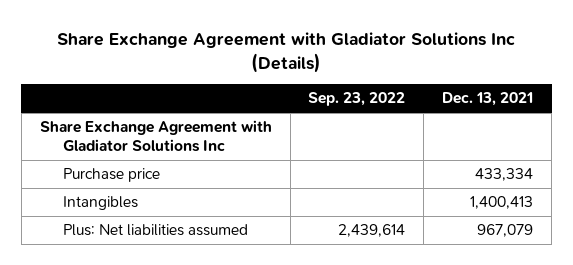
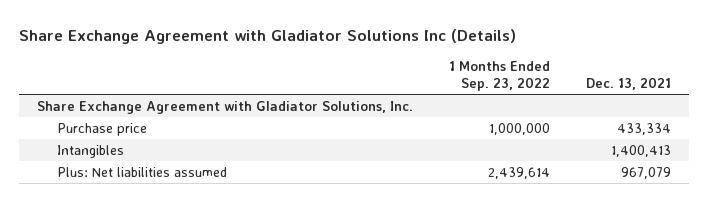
[308,92,406,107] Sep. 23, 2022 -> none
none -> [449,61,551,91] 1 Months Ended Sep. 23, 2022
[39,120,272,152] Share Exchange Agreement with Gladiator Solutions Inc -> [36,100,413,114] Share Exchange Agreement with Gladiator Solutions, Inc.

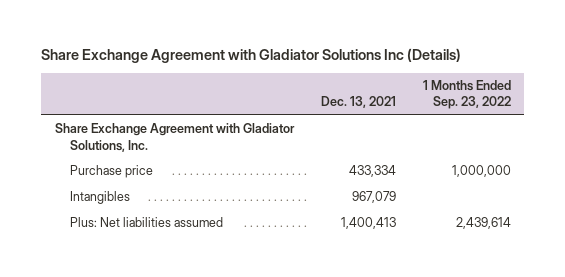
[611,144,672,157] 1,400,413 -> [351,191,396,204] 967,079
[621,166,672,179] 967,079 -> [340,217,396,230] 1,400,413

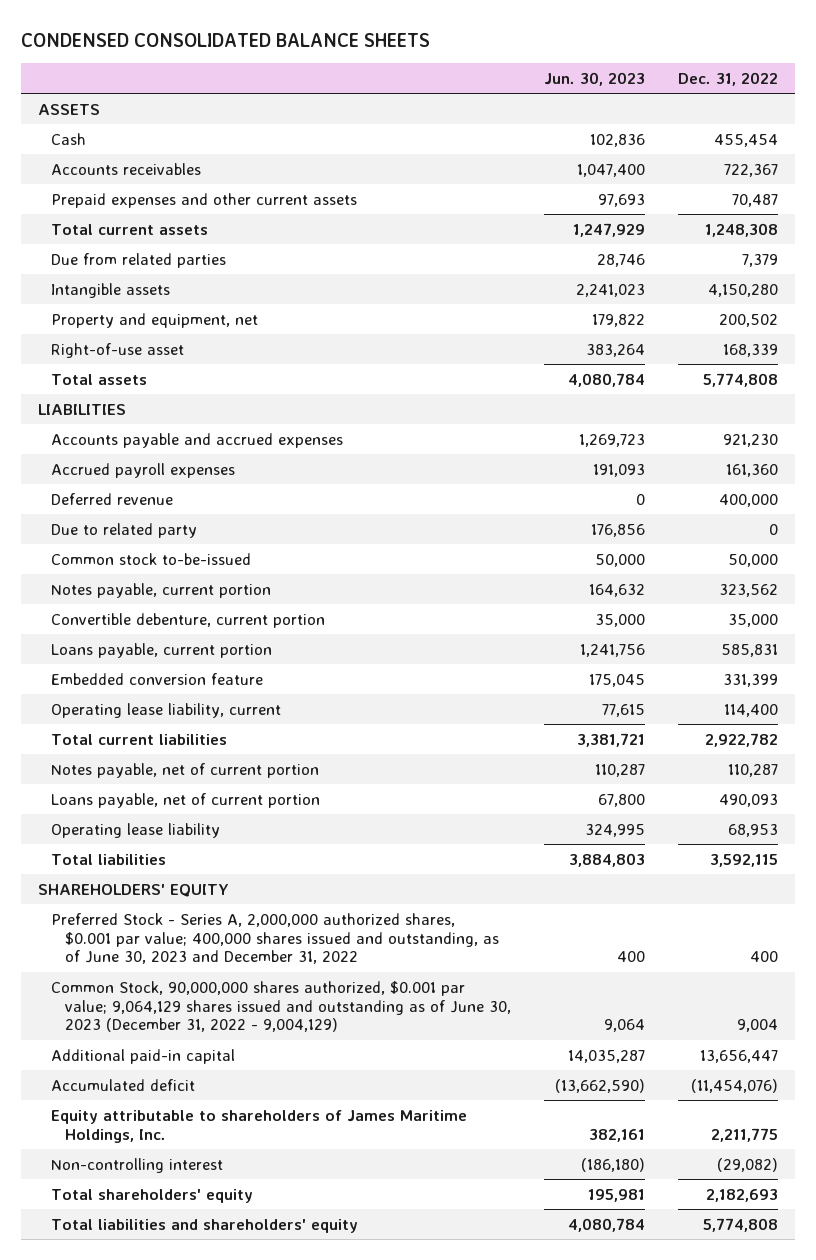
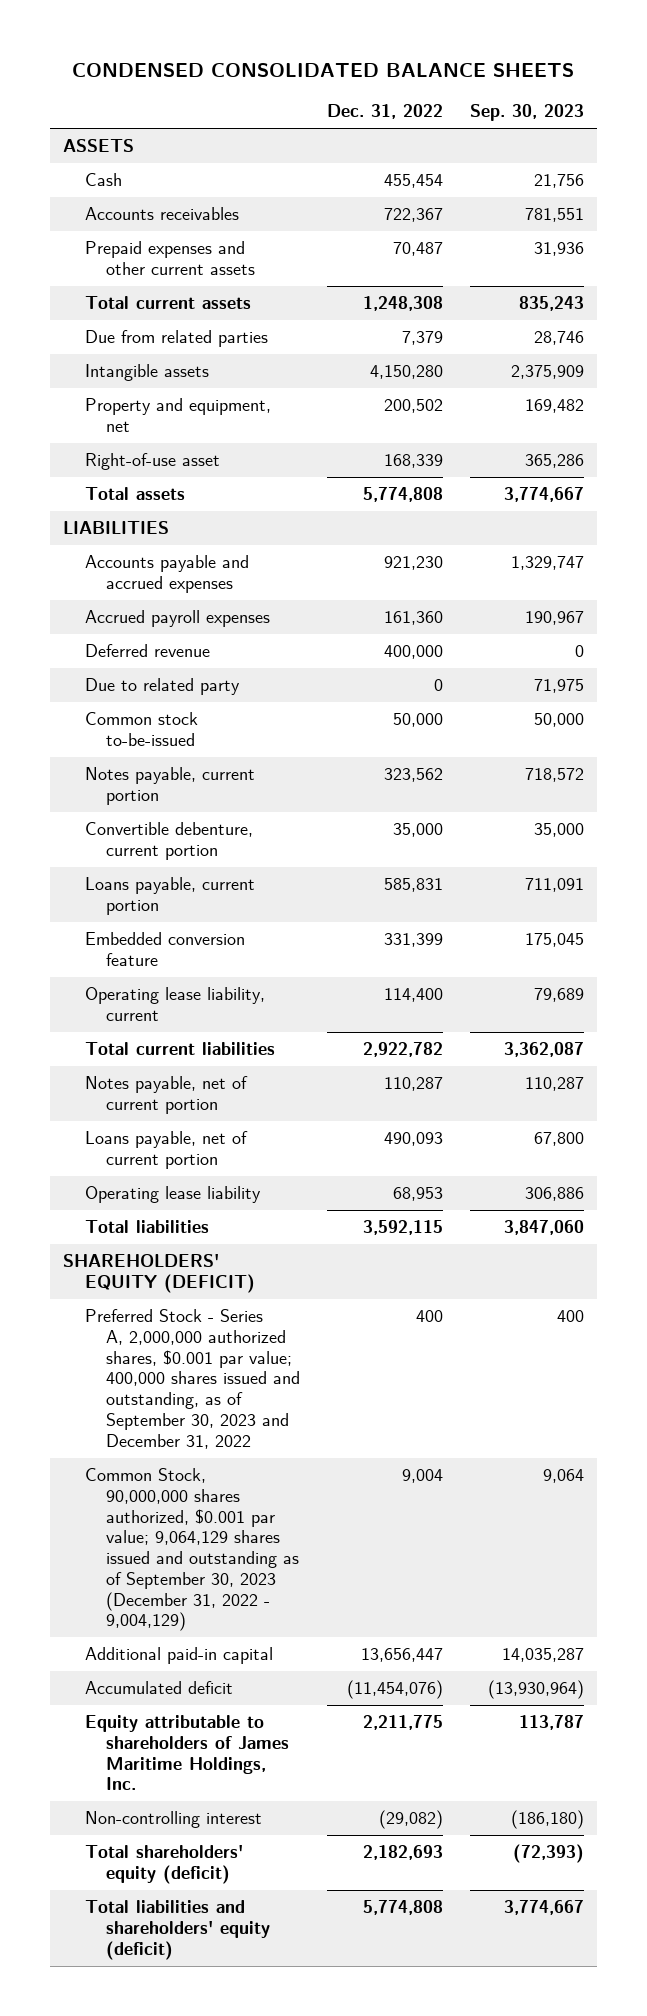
[543,71,645,86] Jun. 30, 2023 -> none
none -> [469,104,584,122] Sep. 30, 2023
[38,883,230,897] SHAREHOLDERS' EQUITY -> [63,1254,255,1293] SHAREHOLDERS' EQUITY (DEFICIT)
[51,912,499,965] Preferred Stock - Series A, 2,000,000 authorized shares, $0.001 par value; 400,000 shares issued and outstanding, as of June 30, 2023 and December 31, 2022 -> [84,1309,301,1449] Preferred Stock - Series A, 2,000,000 authorized shares, $0.001 par value; 400,000 shares issued and outstanding, as of September 30, 2023 and December 31, 2022
[51,980,511,1033] Common Stock, 90,000,000 shares authorized, $0.001 par value; 9,064,129 shares issued and outstanding as of June 30, 2023 (December 31, 2022 - 9,004,129) -> [84,1468,300,1632] Common Stock, 90,000,000 shares authorized, $0.001 par value; 9,064,129 shares issued and outstanding as of September 30, 2023 (December 31, 2022 - 9,004,129)
[51,1188,254,1203] Total shareholders' equity -> [84,1845,243,1884] Total shareholders' equity (deficit)
[51,1218,359,1233] Total liabilities and shareholders' equity -> [84,1900,271,1960] Total liabilities and shareholders' equity (deficit)

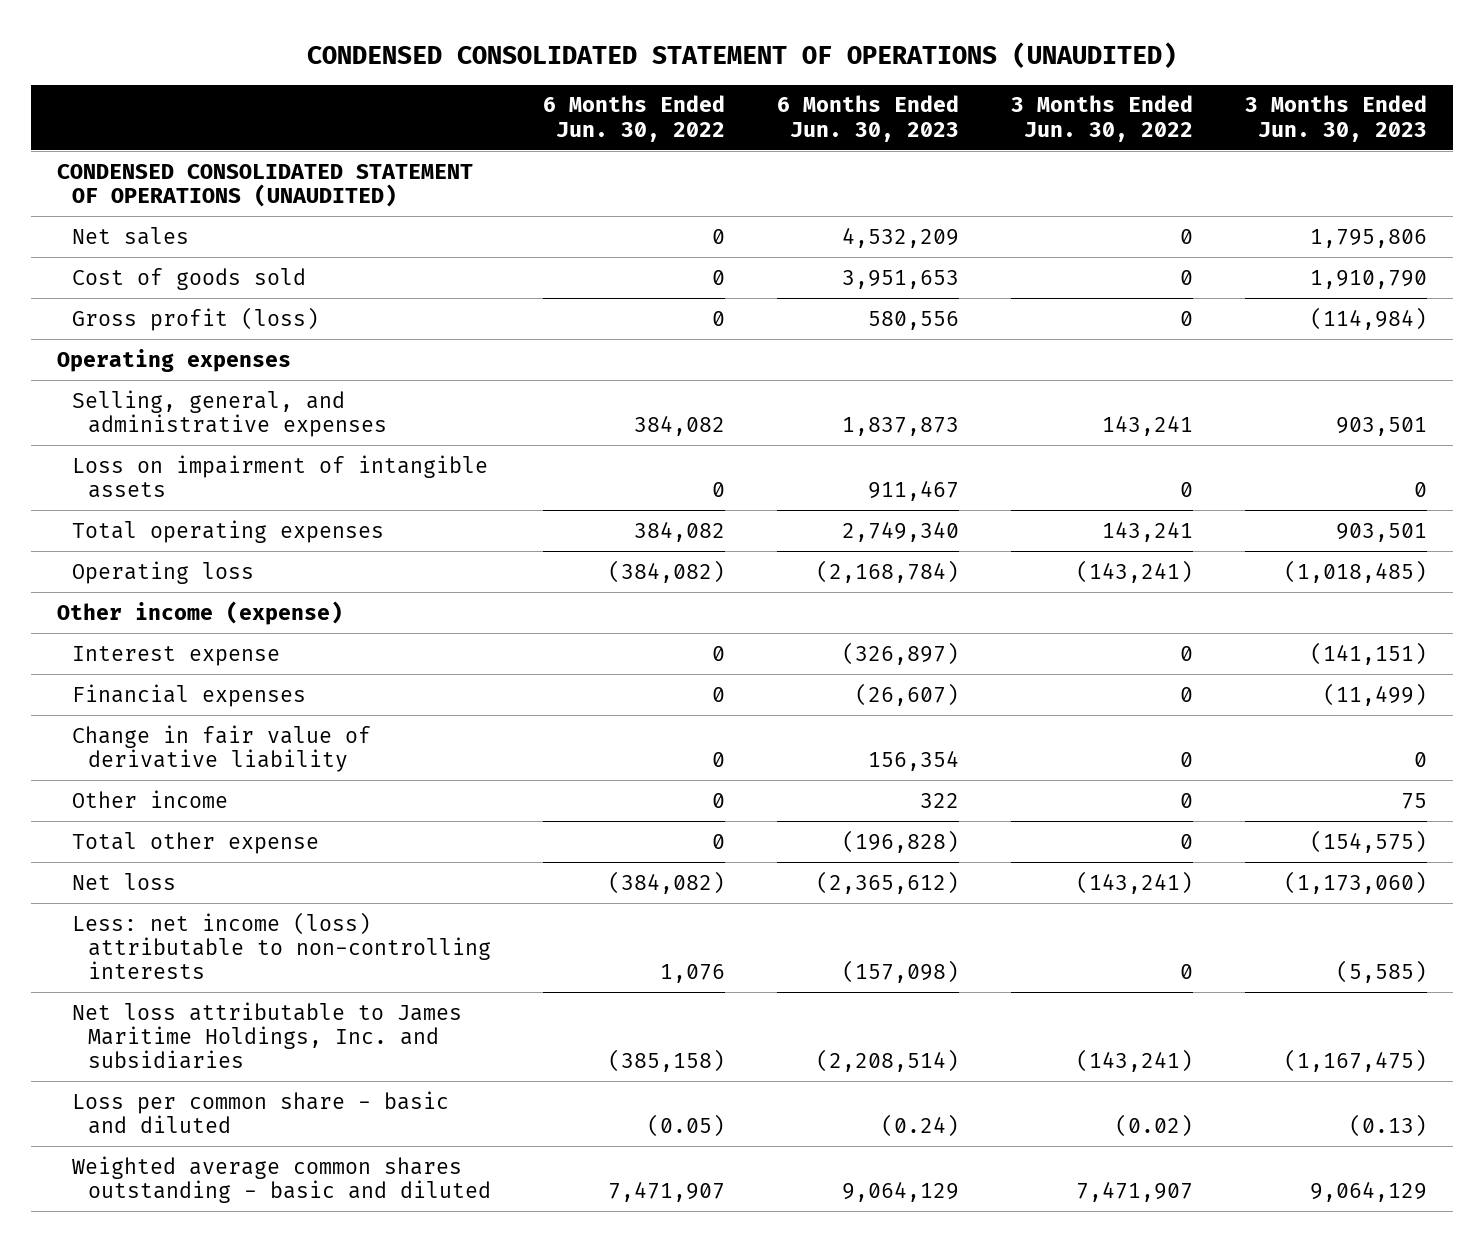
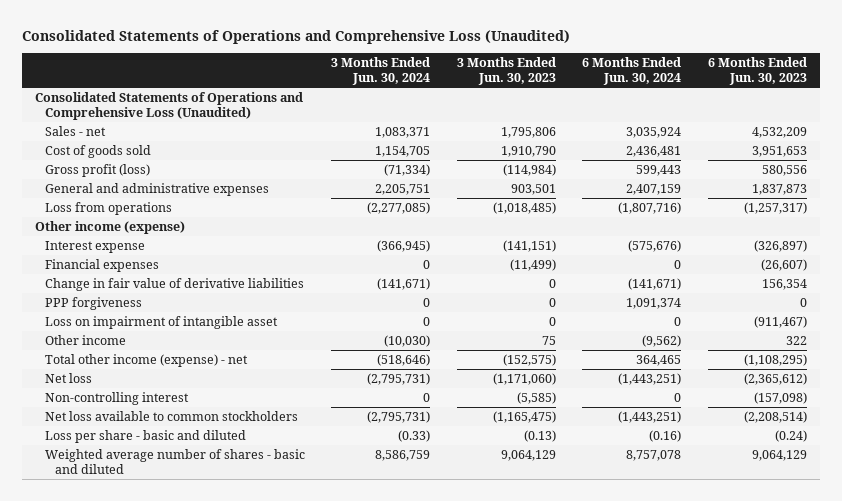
[306,41,1177,68] CONDENSED CONSOLIDATED STATEMENT OF OPERATIONS (UNAUDITED) -> [21,30,570,45] Consolidated Statements of Operations and Comprehensive Loss (Unaudited)
[543,95,726,142] 6 Months Ended Jun. 30, 2022 -> none
[1011,95,1194,142] 3 Months Ended Jun. 30, 2022 -> none
none -> [331,57,431,86] 3 Months Ended Jun. 30, 2024
none -> [582,57,682,86] 6 Months Ended Jun. 30, 2024
[56,163,473,208] CONDENSED CONSOLIDATED STATEMENT OF OPERATIONS (UNAUDITED) -> [35,91,304,120] Consolidated Statements of Operations and Comprehensive Loss (Unaudited)
[72,226,190,245] Net sales -> [45,125,107,136] Sales - net
[56,348,291,372] Operating expenses -> none
[72,454,489,499] Loss on impairment of intangible assets -> none
[72,519,385,543] Total operating expenses -> none
[72,389,388,438] Selling, general, and administrative expenses -> [45,182,270,196] General and administrative expenses
[72,560,255,584] Operating loss -> [45,201,173,215] Loss from operations
[816,559,960,583] (2,168,784) -> [743,201,807,214] (1,257,317)
[72,724,372,773] Change in fair value of derivative liability -> [45,277,305,291] Change in fair value of derivative liabilities
none -> [45,296,143,310] PPP forgiveness
none -> [45,315,279,329] Loss on impairment of intangible asset
[72,831,320,854] Total other expense -> [45,353,249,367] Total other income (expense) - net
[842,829,960,853] (196,828) -> [743,353,807,366] (1,108,295)
[1310,829,1428,853] (154,575) -> [502,353,556,366] (152,575)
[1284,870,1428,894] (1,173,060) -> [492,372,556,385] (1,171,060)
[72,911,492,980] Less: net income (loss) attributable to non-controlling interests -> [45,391,190,405] Non-controlling interest
[72,1001,463,1070] Net loss attributable to James Maritime Holdings, Inc. and subsidiaries -> [45,410,299,421] Net loss available to common stockholders
[1284,1049,1428,1073] (1,167,475) -> [492,410,556,423] (1,165,475)
[72,1090,450,1135] Loss per common share - basic and diluted -> [45,429,247,443] Loss per share - basic and diluted
[72,1155,492,1204] Weighted average common shares outstanding - basic and diluted -> [45,448,306,474] Weighted average number of shares - basic and diluted

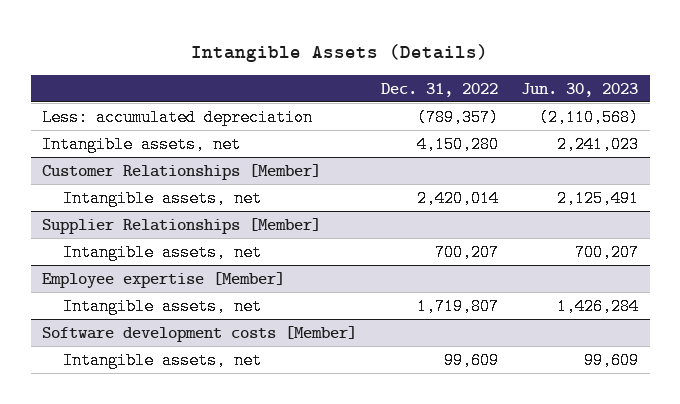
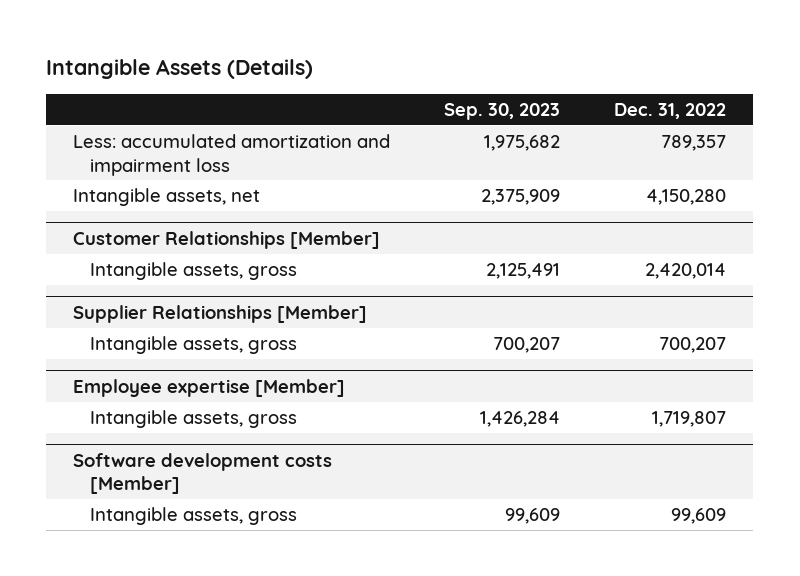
[521,82,639,97] Jun. 30, 2023 -> none
none -> [444,103,561,121] Sep. 30, 2023
[42,108,314,126] Less: accumulated depreciation -> none
none -> [73,134,391,176] Less: accumulated amortization and impairment loss
[63,189,263,207] Intangible assets, net -> [90,262,298,281] Intangible assets, gross
[63,243,263,261] Intangible assets, net -> [90,336,298,355] Intangible assets, gross
[63,297,263,315] Intangible assets, net -> [90,410,298,429] Intangible assets, gross
[63,351,263,369] Intangible assets, net -> [90,507,298,526] Intangible assets, gross

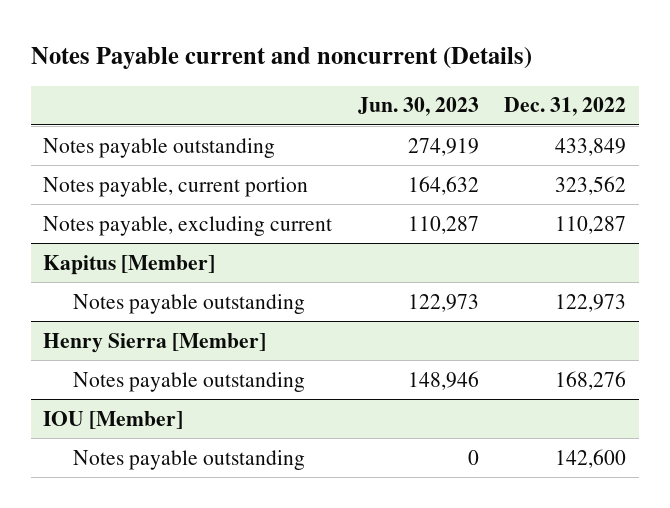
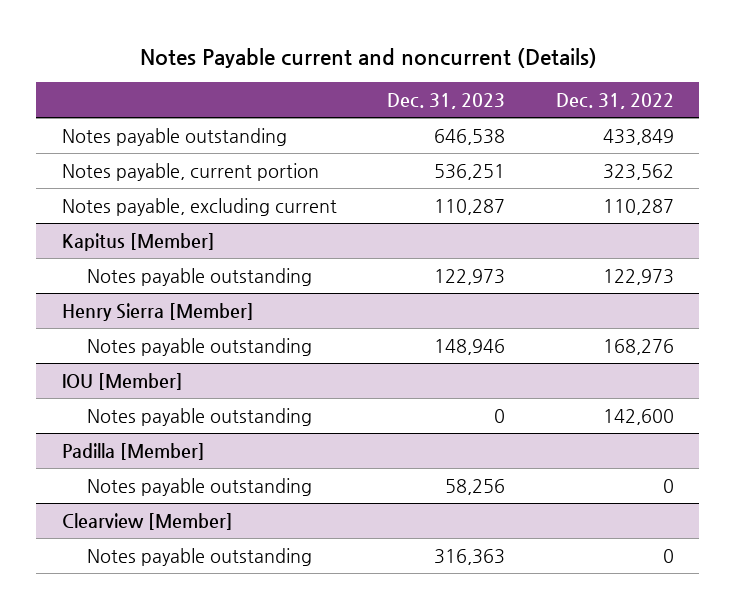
[357,97,479,117] Jun. 30, 2023 -> none
none -> [387,93,506,110] Dec. 31, 2023
none -> [61,442,205,460] Padilla [Member]
none -> [86,477,312,496] Notes payable outstanding
none -> [61,512,233,530] Clearview [Member]
none -> [86,547,312,566] Notes payable outstanding

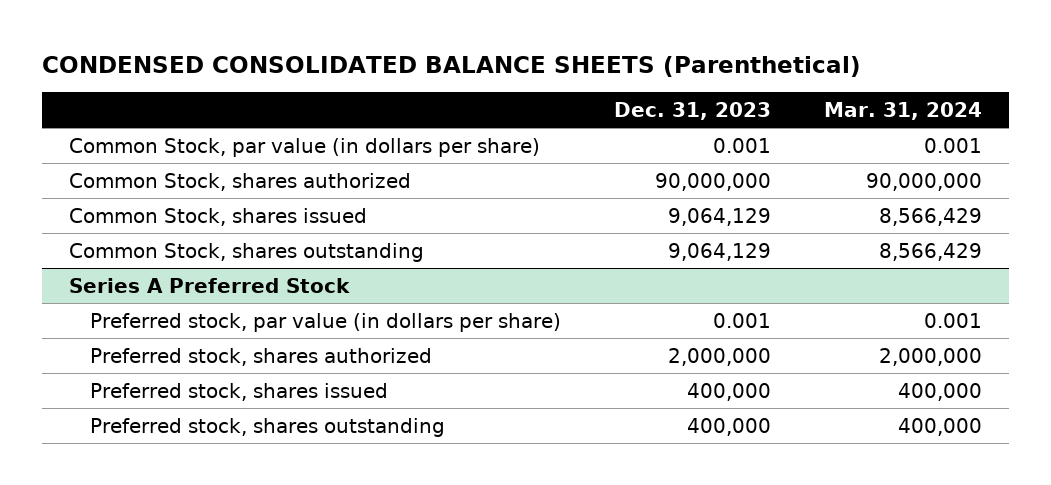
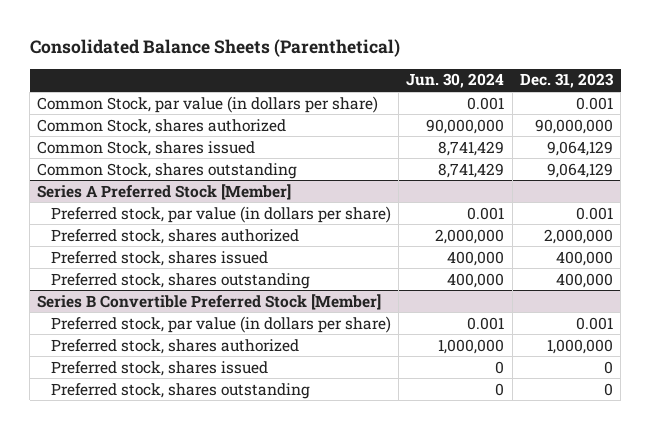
[42,55,862,77] CONDENSED CONSOLIDATED BALANCE SHEETS (Parenthetical) -> [29,39,400,58] Consolidated Balance Sheets (Parenthetical)
[824,102,983,121] Mar. 31, 2024 -> none
none -> [406,73,505,89] Jun. 30, 2024
[68,277,350,293] Series A Preferred Stock -> [37,183,292,200] Series A Preferred Stock [Member]
none -> [37,293,382,310] Series B Convertible Preferred Stock [Member]
none -> [50,315,391,333] Preferred stock, par value (in dollars per share)
none -> [50,338,299,354] Preferred stock, shares authorized
none -> [50,360,268,376] Preferred stock, shares issued
none -> [50,382,310,399] Preferred stock, shares outstanding

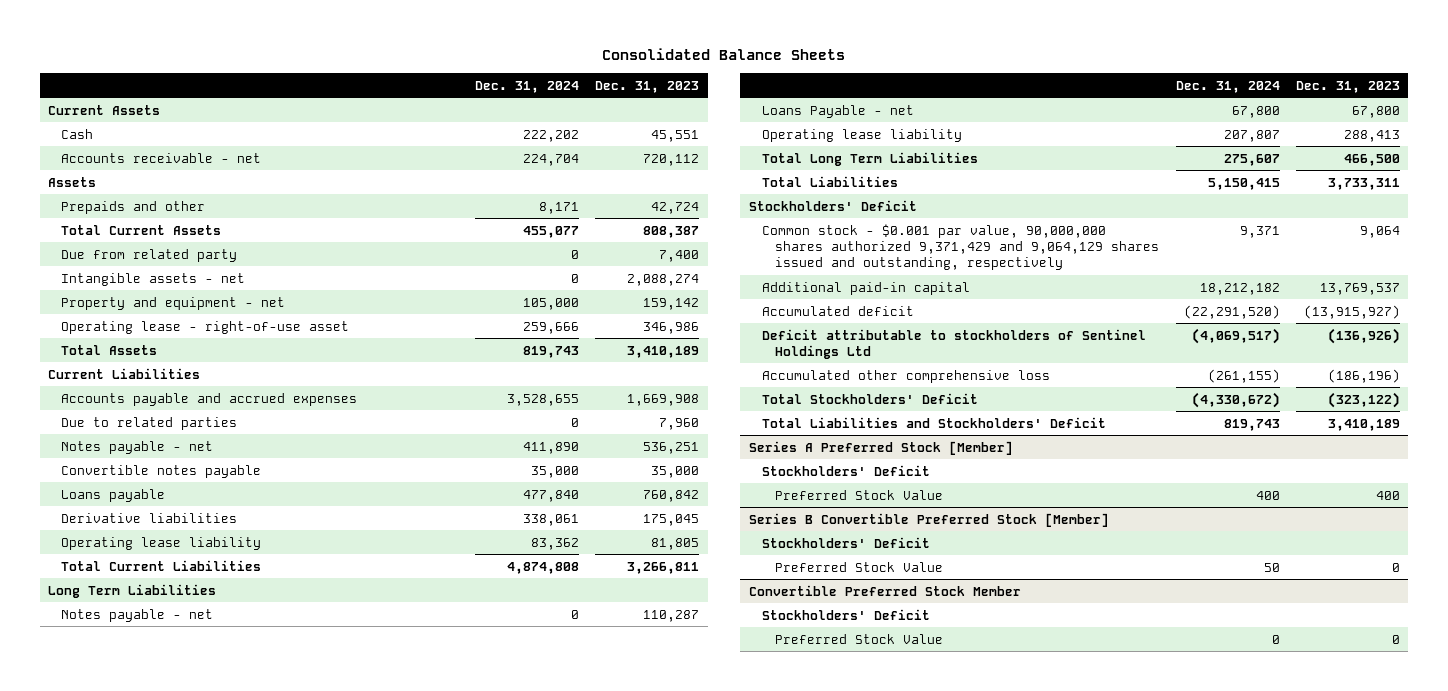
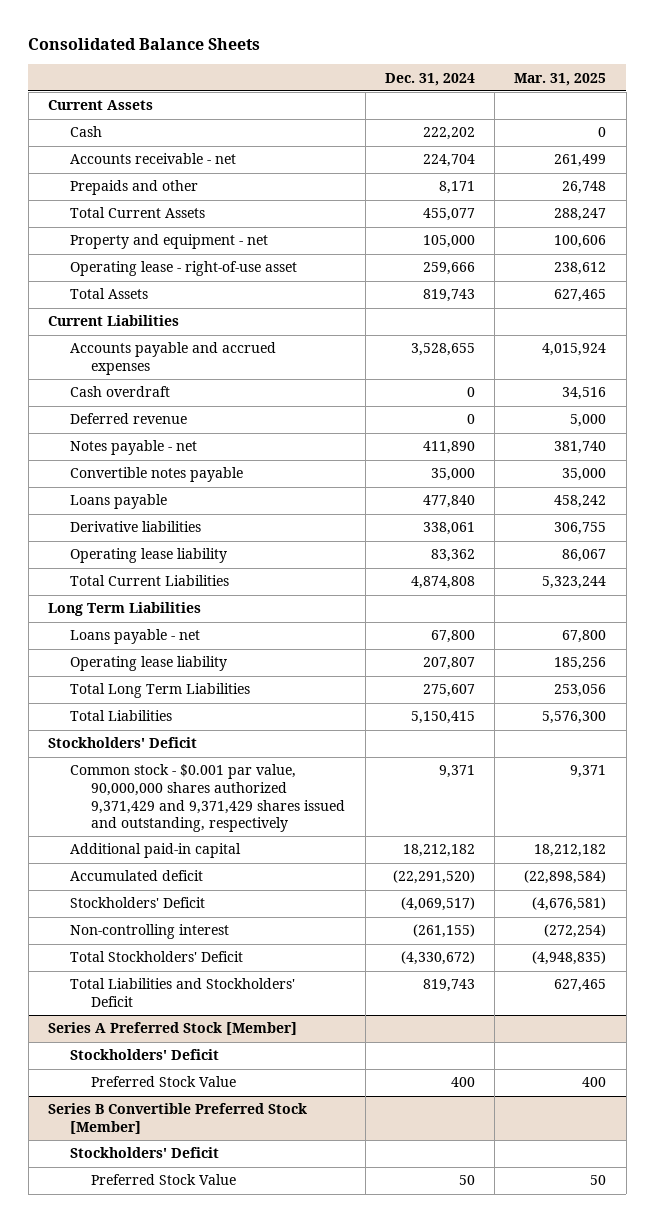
[595,80,700,93] Dec. 31, 2023 -> none
none -> [514,72,607,86] Mar. 31, 2025
[47,176,96,187] Assets -> none
[61,248,238,262] Due from related party -> none
[61,272,246,286] Intangible assets - net -> none
[61,416,238,430] Due to related parties -> none
none -> [69,386,170,398] Cash overdraft
none -> [69,413,187,425] Deferred revenue
[61,608,214,622] Notes payable - net -> none
[761,104,914,118] Loans Payable - net -> [69,629,200,645] Loans payable - net
[761,223,1160,271] Common stock - $0.001 par value, 90,000,000 shares authorized 9,371,429 and 9,064,129 shares issued and outstanding, respectively -> [69,764,346,833] Common stock - $0.001 par value, 90,000,000 shares authorized 9,371,429 and 9,371,429 shares issued and outstanding, respectively
[761,328,1146,359] Deficit attributable to stockholders of Sentinel Holdings Ltd -> [69,897,205,909] Stockholders' Deficit
[761,369,1050,383] Accumulated other comprehensive loss -> [69,924,229,940] Non-controlling interest
[748,584,1021,596] Convertible Preferred Stock Member -> none
[761,608,930,620] Stockholders' Deficit -> none
[775,633,944,644] Preferred Stock Value -> none

